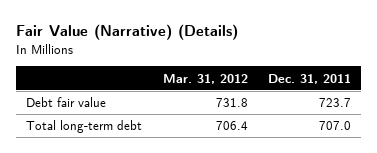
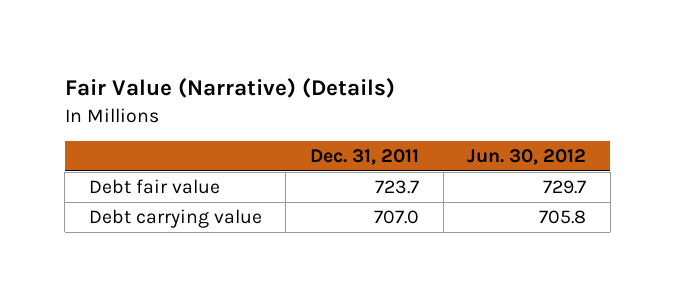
[162,73,248,84] Mar. 31, 2012 -> none
none -> [467,149,587,166] Jun. 30, 2012
[26,120,143,134] Total long-term debt -> [88,208,262,228] Debt carrying value

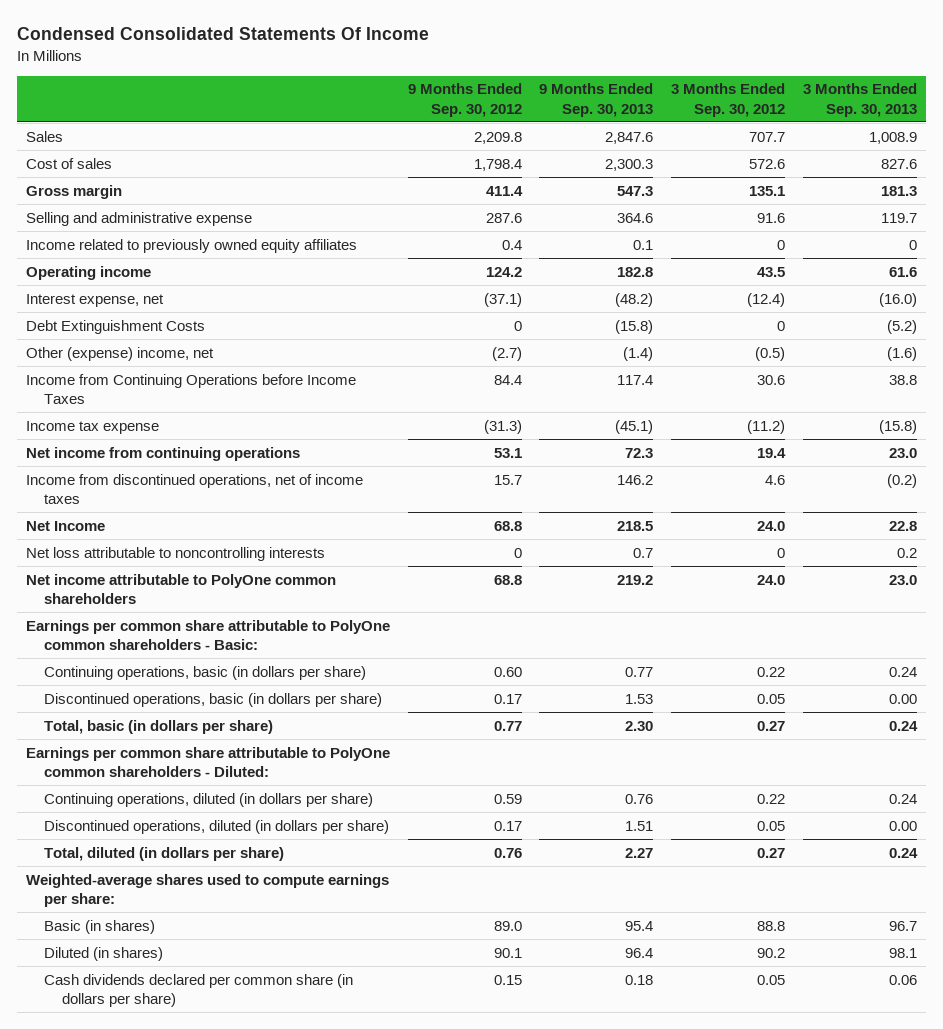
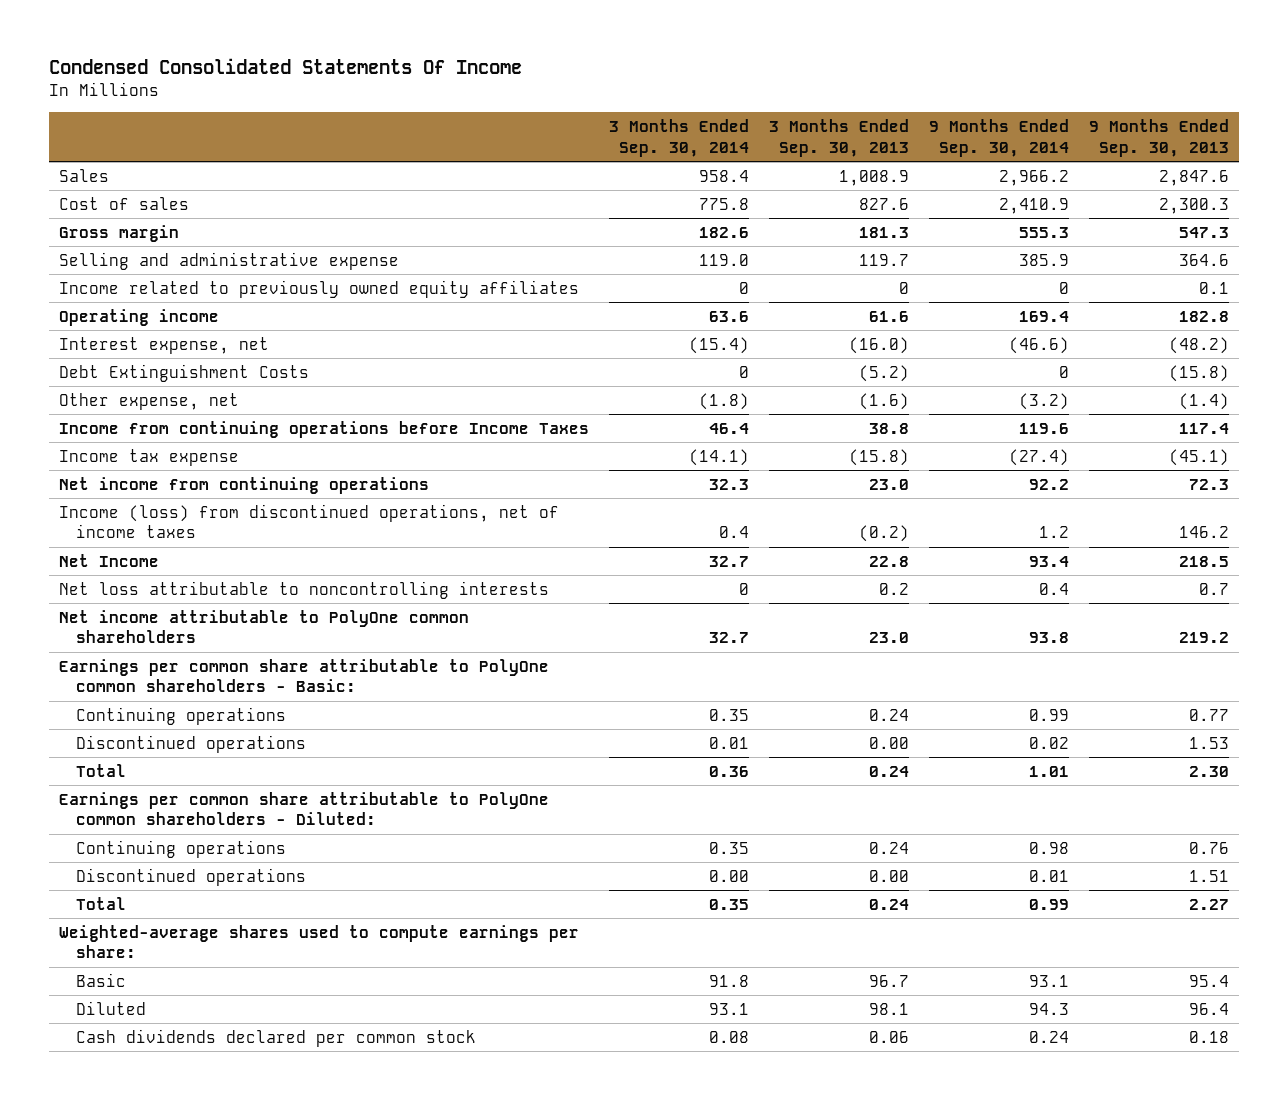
[407,83,522,117] 9 Months Ended Sep. 30, 2012 -> none
[671,83,786,117] 3 Months Ended Sep. 30, 2012 -> none
none -> [608,119,749,157] 3 Months Ended Sep. 30, 2014
none -> [928,119,1069,157] 9 Months Ended Sep. 30, 2014
[25,346,214,361] Other (expense) income, net -> [58,392,239,410] Other expense, net
[25,373,356,404] Income from Continuing Operations before Income Taxes -> [58,420,589,438] Income from continuing operations before Income Taxes
[25,473,363,504] Income from discontinued operations, net of income taxes -> [58,503,559,539] Income (loss) from discontinued operations, net of income taxes
[43,665,366,680] Continuing operations, basic (in dollars per share) -> [75,706,286,725] Continuing operations
[43,692,382,707] Discontinued operations, basic (in dollars per share) -> [75,734,306,753] Discontinued operations
[43,719,273,734] Total, basic (in dollars per share) -> [75,763,126,777] Total
[43,792,373,807] Continuing operations, diluted (in dollars per share) -> [75,839,286,858] Continuing operations
[43,819,389,834] Discontinued operations, diluted (in dollars per share) -> [75,867,306,886] Discontinued operations
[43,846,284,861] Total, diluted (in dollars per share) -> [75,896,126,910] Total
[43,919,155,934] Basic (in shares) -> [75,972,126,987] Basic
[43,946,163,961] Diluted (in shares) -> [75,1000,146,1015] Diluted
[43,973,353,1007] Cash dividends declared per common share (in dollars per share) -> [75,1028,476,1047] Cash dividends declared per common stock

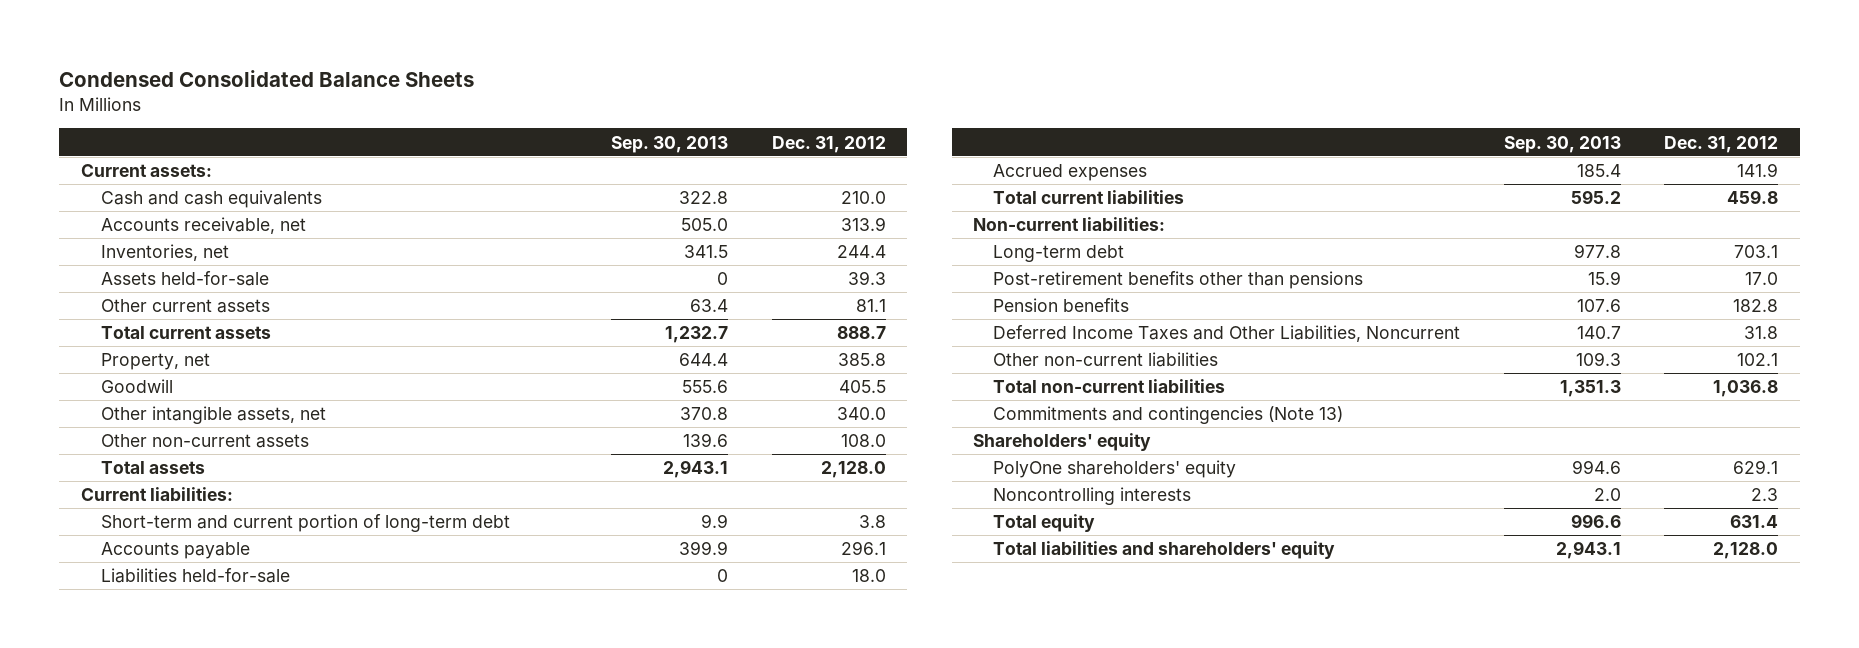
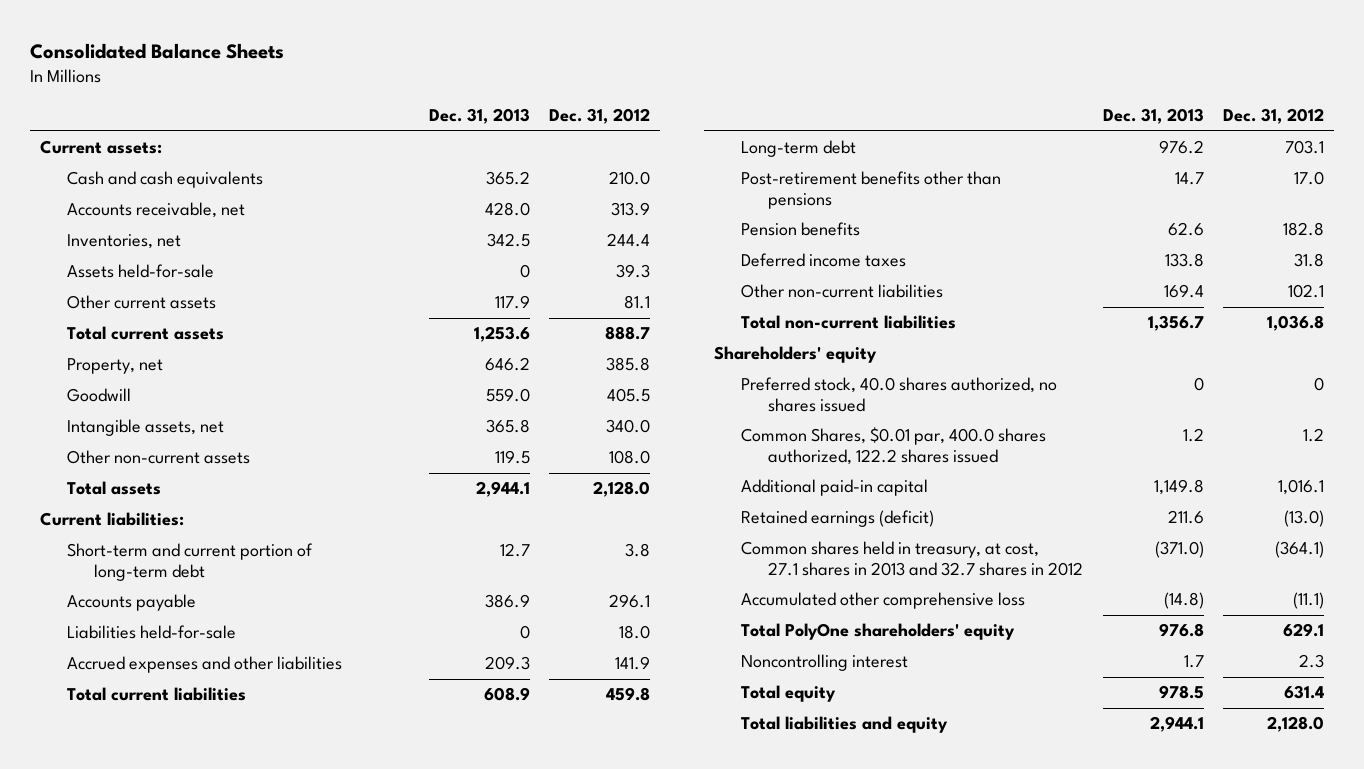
[59,69,475,87] Condensed Consolidated Balance Sheets -> [30,43,285,60] Consolidated Balance Sheets
[611,135,729,153] Sep. 30, 2013 -> none
none -> [428,108,530,125] Dec. 31, 2013
[101,406,327,425] Other intangible assets, net -> [67,419,225,437] Intangible assets, net
[993,164,1148,182] Accrued expenses -> [67,656,343,674] Accrued expenses and other liabilities
[973,217,1166,232] Non-current liabilities: -> none
[993,325,1461,343] Deferred Income Taxes and Other Liabilities, Noncurrent -> [741,253,907,268] Deferred income taxes
[993,406,1344,425] Commitments and contingencies (Note 13) -> none
none -> [741,377,1058,413] Preferred stock, 40.0 shares authorized, no shares issued
none -> [741,427,1047,466] Common Shares, $0.01 par, 400.0 shares authorized, 122.2 shares issued
none -> [741,479,929,497] Additional paid-in capital
none -> [741,510,935,528] Retained earnings (deficit)
none -> [741,541,1084,577] Common shares held in treasury, at cost, 27.1 shares in 2013 and 32.7 shares in 2012
none -> [741,592,1026,610] Accumulated other comprehensive loss
[993,460,1237,479] PolyOne shareholders' equity -> [741,623,1016,641] Total PolyOne shareholders' equity
[993,487,1192,506] Noncontrolling interests -> [741,654,909,672] Noncontrolling interest
[993,541,1336,560] Total liabilities and shareholders' equity -> [741,716,949,734] Total liabilities and equity

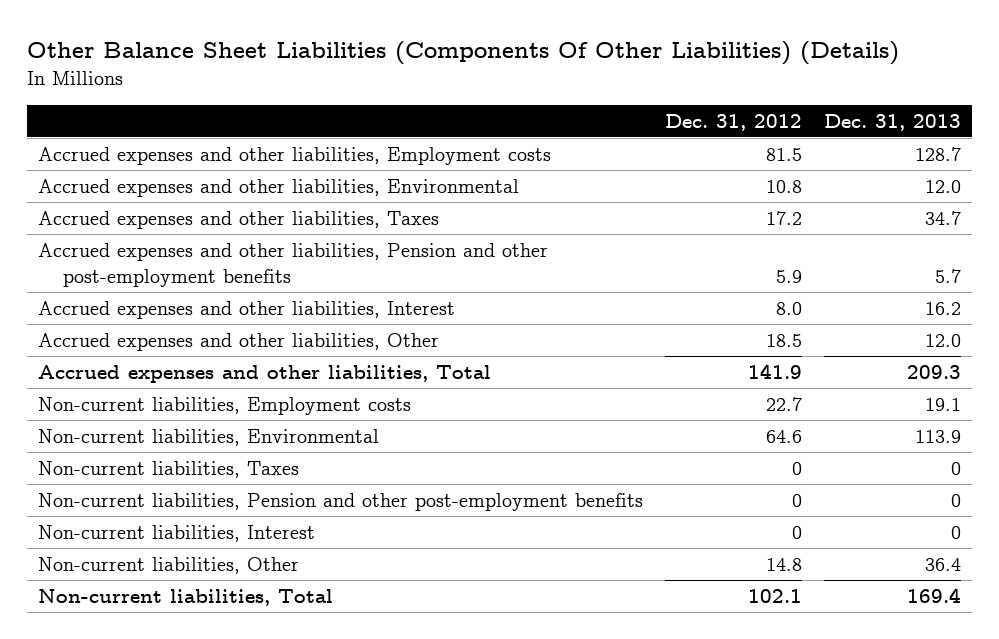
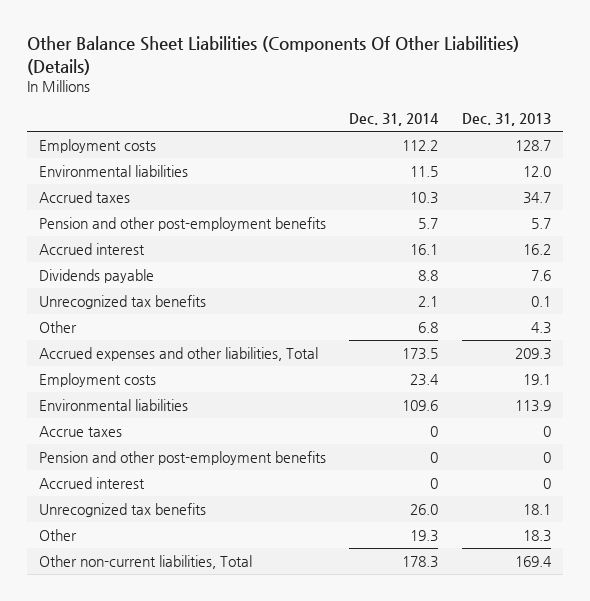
[664,113,802,131] Dec. 31, 2012 -> none
none -> [349,113,440,127] Dec. 31, 2014
[37,146,551,165] Accrued expenses and other liabilities, Employment costs -> [39,139,157,154] Employment costs
[37,178,519,197] Accrued expenses and other liabilities, Environmental -> [39,165,189,178] Environmental liabilities
[37,210,439,229] Accrued expenses and other liabilities, Taxes -> [39,191,131,204] Accrued taxes
[37,242,548,287] Accrued expenses and other liabilities, Pension and other post-employment benefits -> [39,217,327,232] Pension and other post-employment benefits
[37,300,455,319] Accrued expenses and other liabilities, Interest -> [39,243,146,256] Accrued interest
none -> [39,269,155,284] Dividends payable
none -> [39,295,207,310] Unrecognized tax benefits
[37,332,439,351] Accrued expenses and other liabilities, Other -> [39,321,78,334] Other
[925,333,962,347] 12.0 -> [530,322,551,335] 4.3
[37,396,411,415] Non-current liabilities, Employment costs -> [39,373,157,388] Employment costs
[37,428,379,446] Non-current liabilities, Environmental -> [39,399,189,412] Environmental liabilities
[37,460,299,478] Non-current liabilities, Taxes -> [39,426,123,438] Accrue taxes
[37,492,643,511] Non-current liabilities, Pension and other post-employment benefits -> [39,451,327,466] Pension and other post-employment benefits
[37,524,315,542] Non-current liabilities, Interest -> [39,477,146,490] Accrued interest
none -> [39,503,207,518] Unrecognized tax benefits
[37,556,299,574] Non-current liabilities, Other -> [39,529,78,542] Other
[925,557,962,571] 36.4 -> [522,530,551,543] 18.3
[37,588,333,606] Non-current liabilities, Total -> [39,555,253,570] Other non-current liabilities, Total

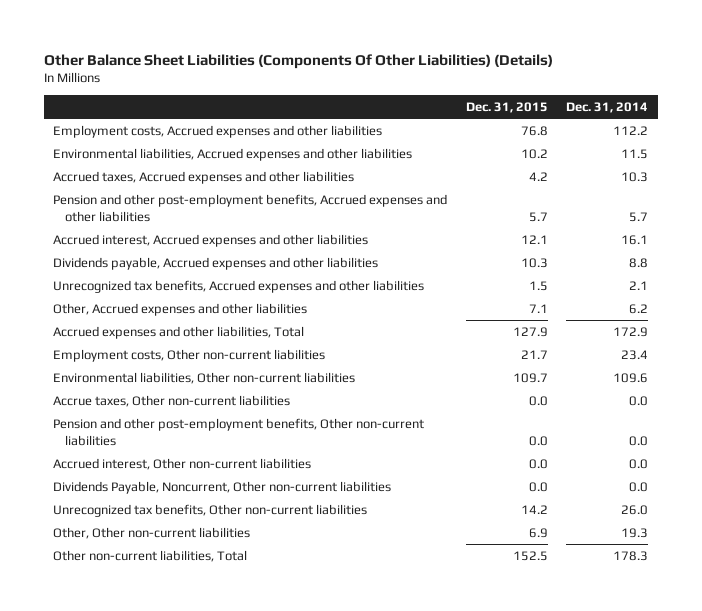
[461,113,551,127] Dec. 31, 2013 -> none
none -> [465,102,548,114] Dec. 31, 2015
[39,139,157,154] Employment costs -> [53,124,383,138] Employment costs, Accrued expenses and other liabilities
[39,165,189,178] Environmental liabilities -> [53,147,413,161] Environmental liabilities, Accrued expenses and other liabilities
[39,191,131,204] Accrued taxes -> [53,170,355,184] Accrued taxes, Accrued expenses and other liabilities
[39,217,327,232] Pension and other post-employment benefits -> [53,193,448,222] Pension and other post-employment benefits, Accrued expenses and other liabilities
[39,243,146,256] Accrued interest -> [53,233,369,247] Accrued interest, Accrued expenses and other liabilities
[39,269,155,284] Dividends payable -> [53,256,379,270] Dividends payable, Accrued expenses and other liabilities
[39,295,207,310] Unrecognized tax benefits -> [53,279,425,293] Unrecognized tax benefits, Accrued expenses and other liabilities
[39,321,78,334] Other -> [53,302,308,316] Other, Accrued expenses and other liabilities
[418,322,439,334] 6.8 -> [629,303,649,314] 6.2
[402,348,439,361] 173.5 -> [613,326,649,337] 172.9
[39,373,157,388] Employment costs -> [53,348,326,362] Employment costs, Other non-current liabilities
[39,399,189,412] Environmental liabilities -> [53,371,356,384] Environmental liabilities, Other non-current liabilities
[39,426,123,438] Accrue taxes -> [53,394,291,407] Accrue taxes, Other non-current liabilities
[430,426,439,438] 0 -> [629,395,649,406] 0.0
[39,451,327,466] Pension and other post-employment benefits -> [53,417,425,446] Pension and other post-employment benefits, Other non-current liabilities
[430,452,439,464] 0 -> [629,435,649,446] 0.0
[39,477,146,490] Accrued interest -> [53,457,312,470] Accrued interest, Other non-current liabilities
[430,478,439,490] 0 -> [629,458,649,469] 0.0
none -> [53,480,392,494] Dividends Payable, Noncurrent, Other non-current liabilities
[39,503,207,518] Unrecognized tax benefits -> [53,503,368,517] Unrecognized tax benefits, Other non-current liabilities
[39,529,78,542] Other -> [53,526,251,539] Other, Other non-current liabilities

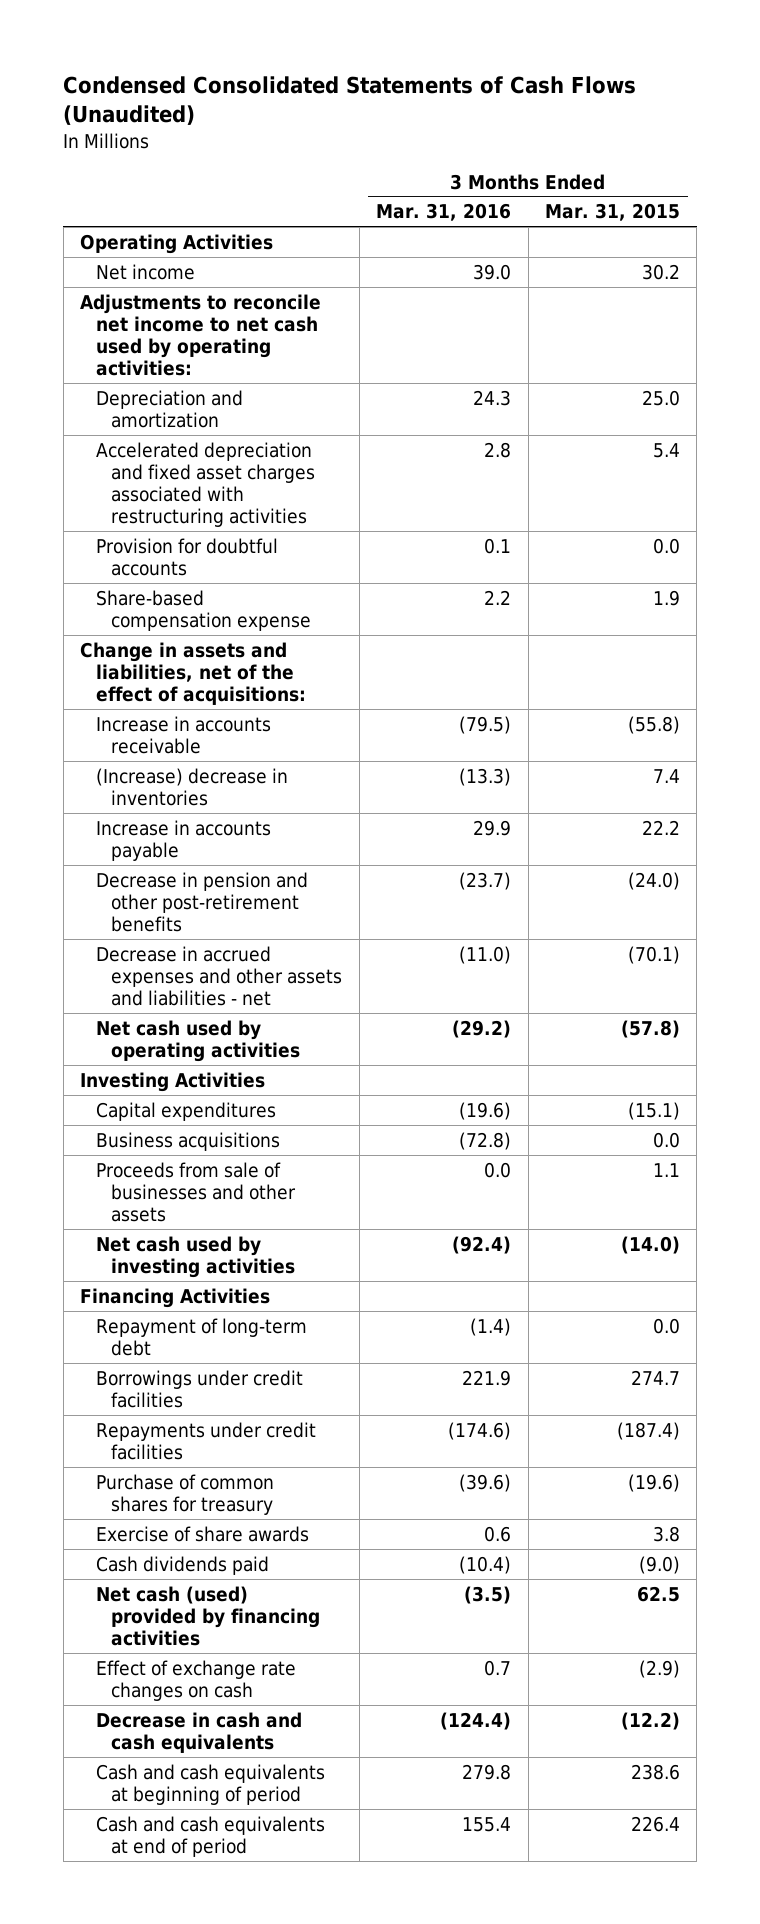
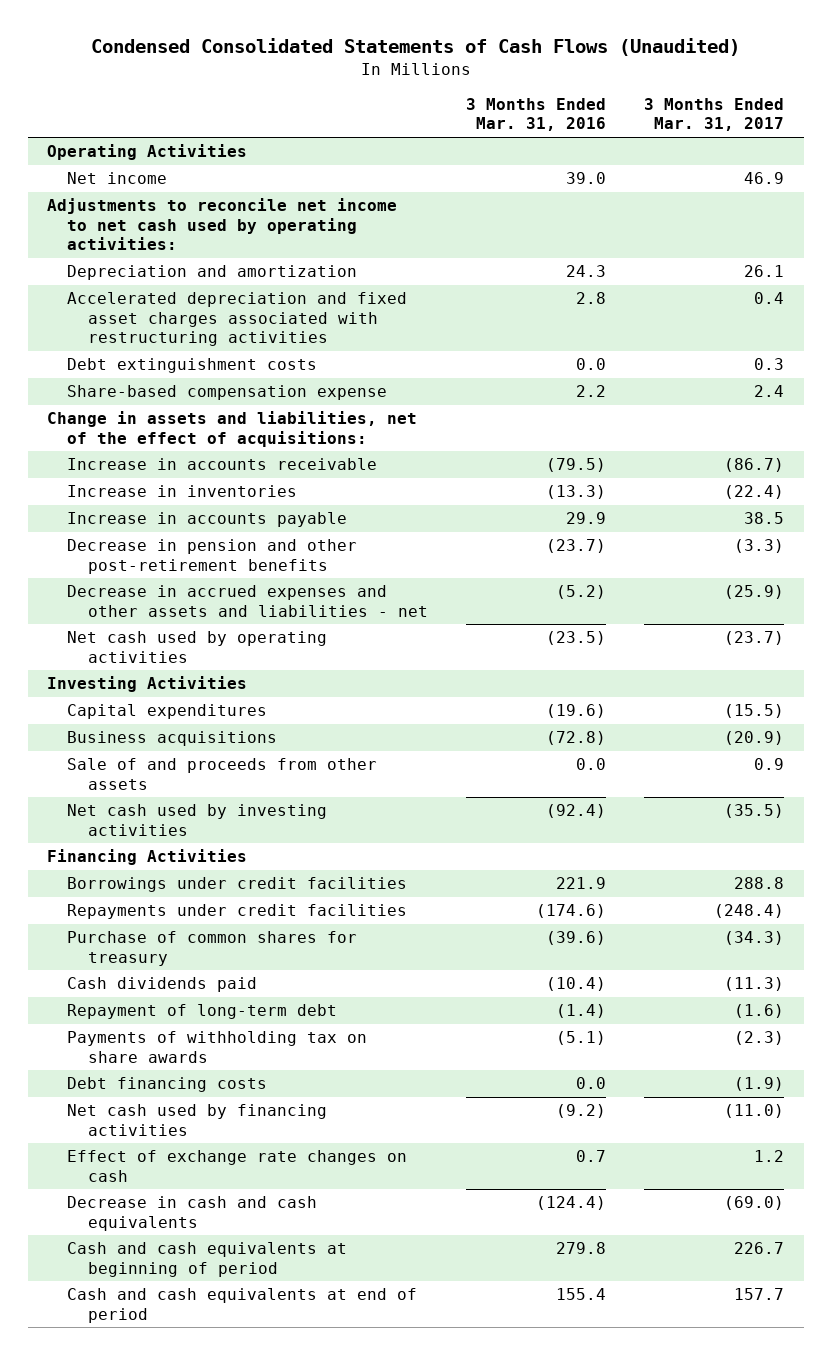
[544,203,680,222] Mar. 31, 2015 -> none
none -> [644,98,785,132] 3 Months Ended Mar. 31, 2017
[95,537,278,576] Provision for doubtful accounts -> none
none -> [67,358,318,374] Debt extinguishment costs
[95,767,288,806] (Increase) decrease in inventories -> [67,485,298,498] Increase in inventories
[459,945,512,964] (11.0) -> [555,585,606,600] (5.2)
[452,1019,512,1038] (29.2) -> [545,631,606,646] (23.5)
[95,1161,297,1222] Proceeds from sale of businesses and other assets -> [67,758,378,790] Sale of and proceeds from other assets
[95,1525,309,1542] Exercise of share awards -> none
[95,1317,307,1356] Repayment of long-term debt -> [67,1004,338,1020] Repayment of long-term debt
none -> [67,1031,368,1063] Payments of withholding tax on share awards
none -> [67,1077,268,1093] Debt financing costs
[95,1585,321,1646] Net cash (used) provided by financing activities -> [67,1104,328,1136] Net cash used by financing activities
[464,1585,512,1604] (3.5) -> [555,1104,606,1119] (9.2)

